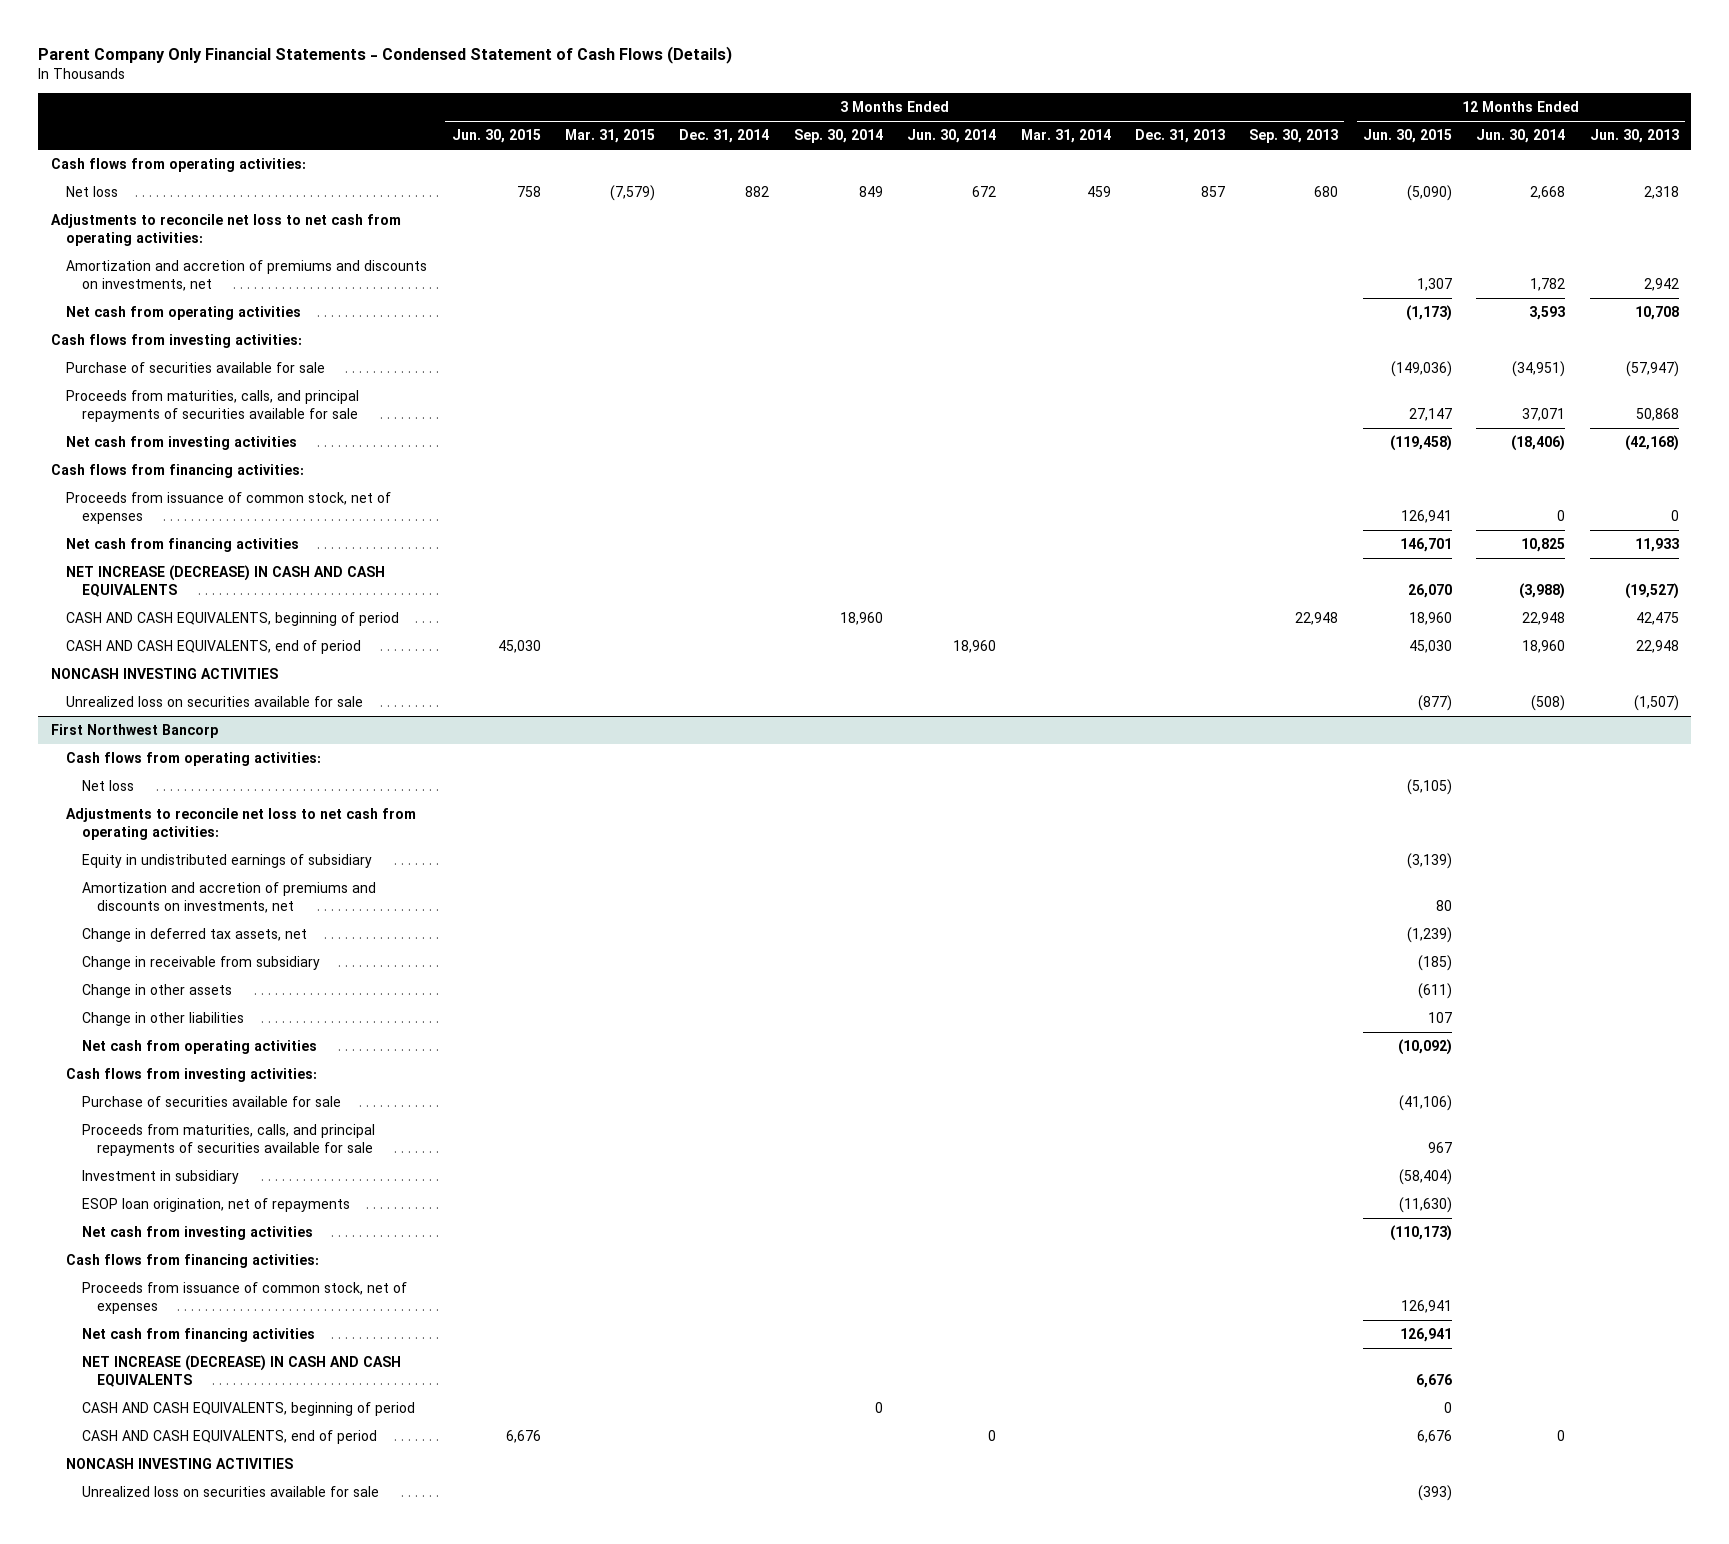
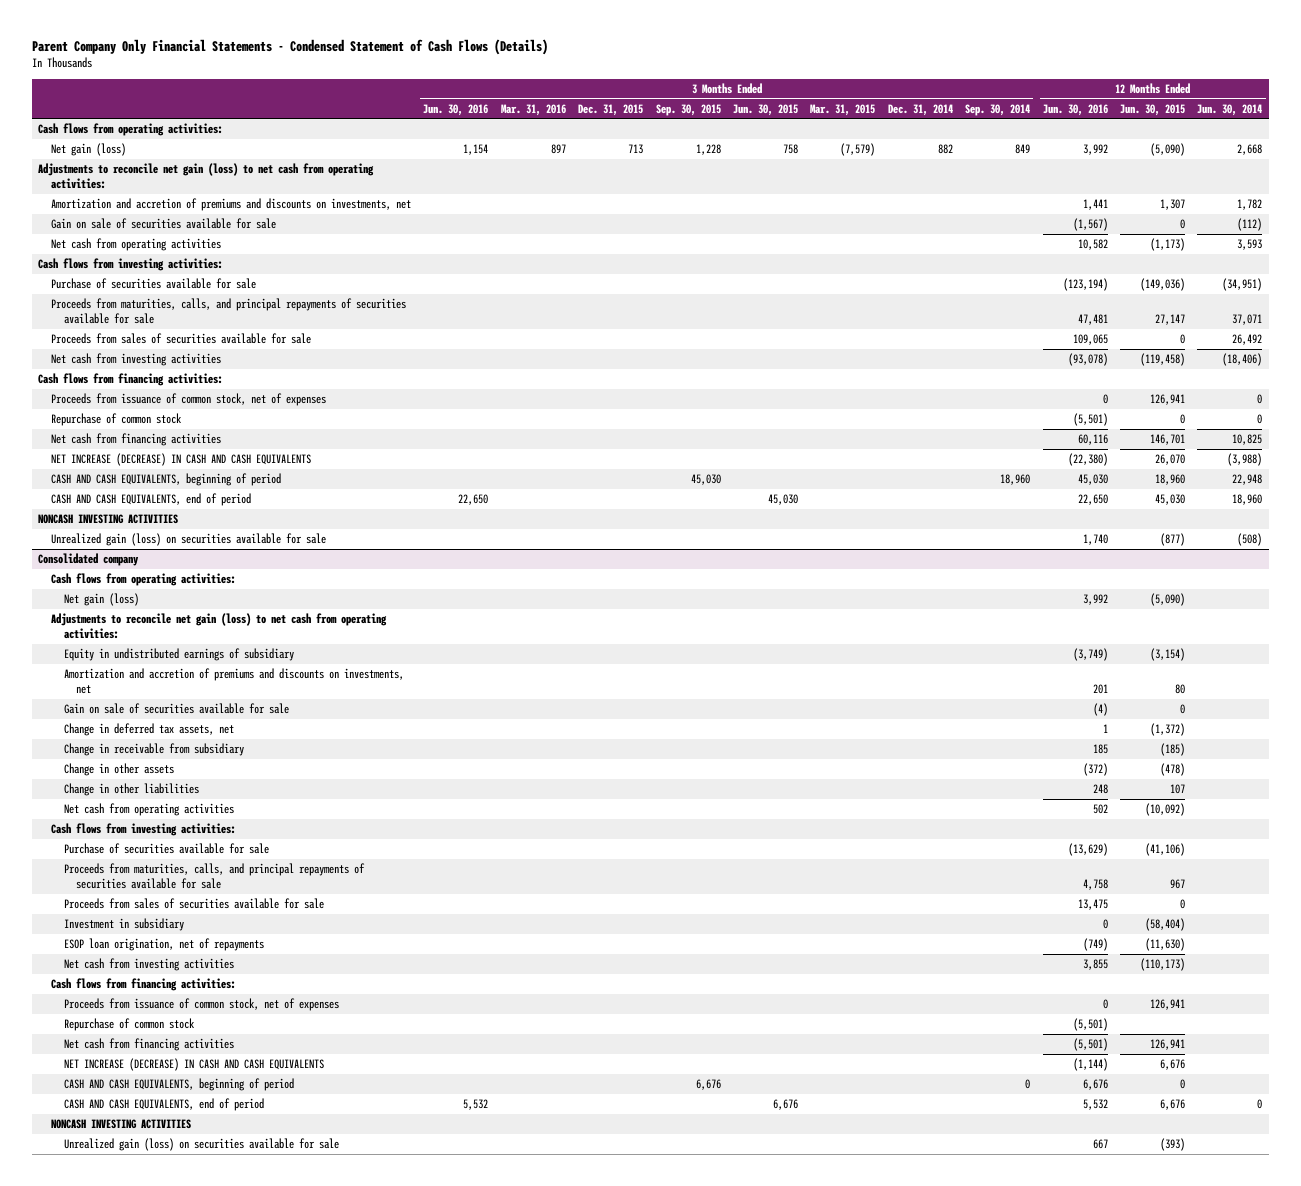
[907,129,997,144] Jun. 30, 2014 -> none
[1020,129,1111,144] Mar. 31, 2014 -> none
[1134,129,1225,144] Dec. 31, 2013 -> none
[1249,129,1339,144] Sep. 30, 2013 -> none
[1589,129,1679,144] Jun. 30, 2013 -> none
none -> [423,103,489,116] Jun. 30, 2016
none -> [500,103,566,116] Mar. 31, 2016
none -> [578,103,644,116] Dec. 31, 2015
none -> [655,103,721,116] Sep. 30, 2015
none -> [1042,103,1108,116] Jun. 30, 2016
[66,186,119,198] Net loss -> [51,142,127,156] Net gain (loss)
[50,214,401,246] Adjustments to reconcile net loss to net cash from operating activities: -> [38,162,375,189] Adjustments to reconcile net gain (loss) to net cash from operating activities:
none -> [51,217,277,229] Gain on sale of securities available for sale
none -> [51,332,312,344] Proceeds from sales of securities available for sale
none -> [51,412,183,426] Repurchase of common stock
[66,696,364,708] Unrealized loss on securities available for sale -> [51,532,327,546] Unrealized gain (loss) on securities available for sale
[50,724,218,739] First Northwest Bancorp -> [38,552,140,566] Consolidated company
[81,780,134,792] Net loss -> [63,592,139,606] Net gain (loss)
[1406,779,1452,796] (5,105) -> [1150,592,1186,606] (5,090)
[66,808,417,840] Adjustments to reconcile net loss to net cash from operating activities: -> [51,612,388,639] Adjustments to reconcile net gain (loss) to net cash from operating activities:
[1406,853,1452,870] (3,139) -> [1150,647,1186,661] (3,154)
none -> [63,702,289,714] Gain on sale of securities available for sale
[1406,927,1452,944] (1,239) -> [1150,722,1186,736] (1,372)
[1417,983,1452,1000] (611) -> [1160,762,1186,776] (478)
none -> [63,897,324,909] Proceeds from sales of securities available for sale
none -> [63,1017,195,1031] Repurchase of common stock
[81,1486,379,1498] Unrealized loss on securities available for sale -> [63,1137,339,1151] Unrealized gain (loss) on securities available for sale

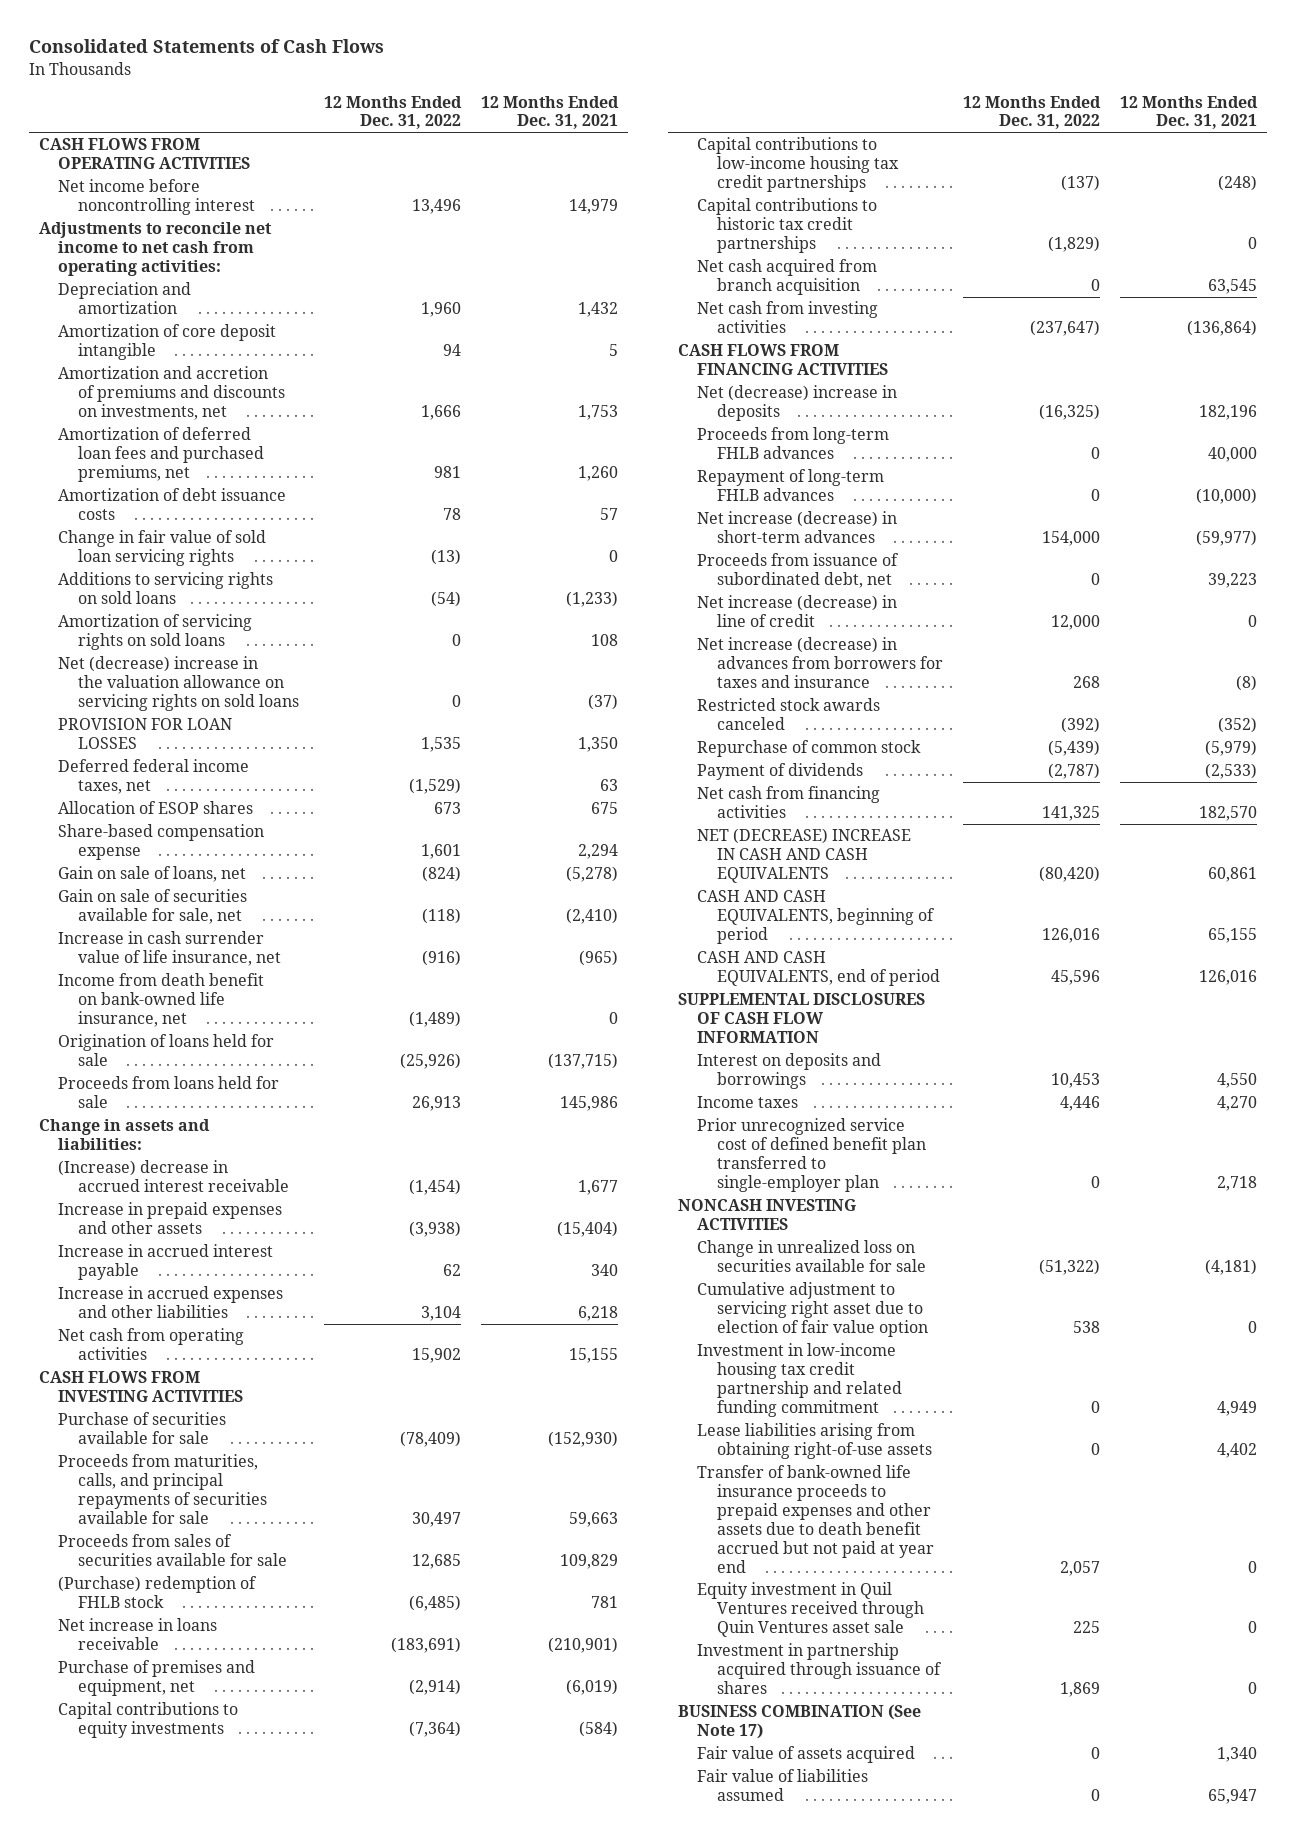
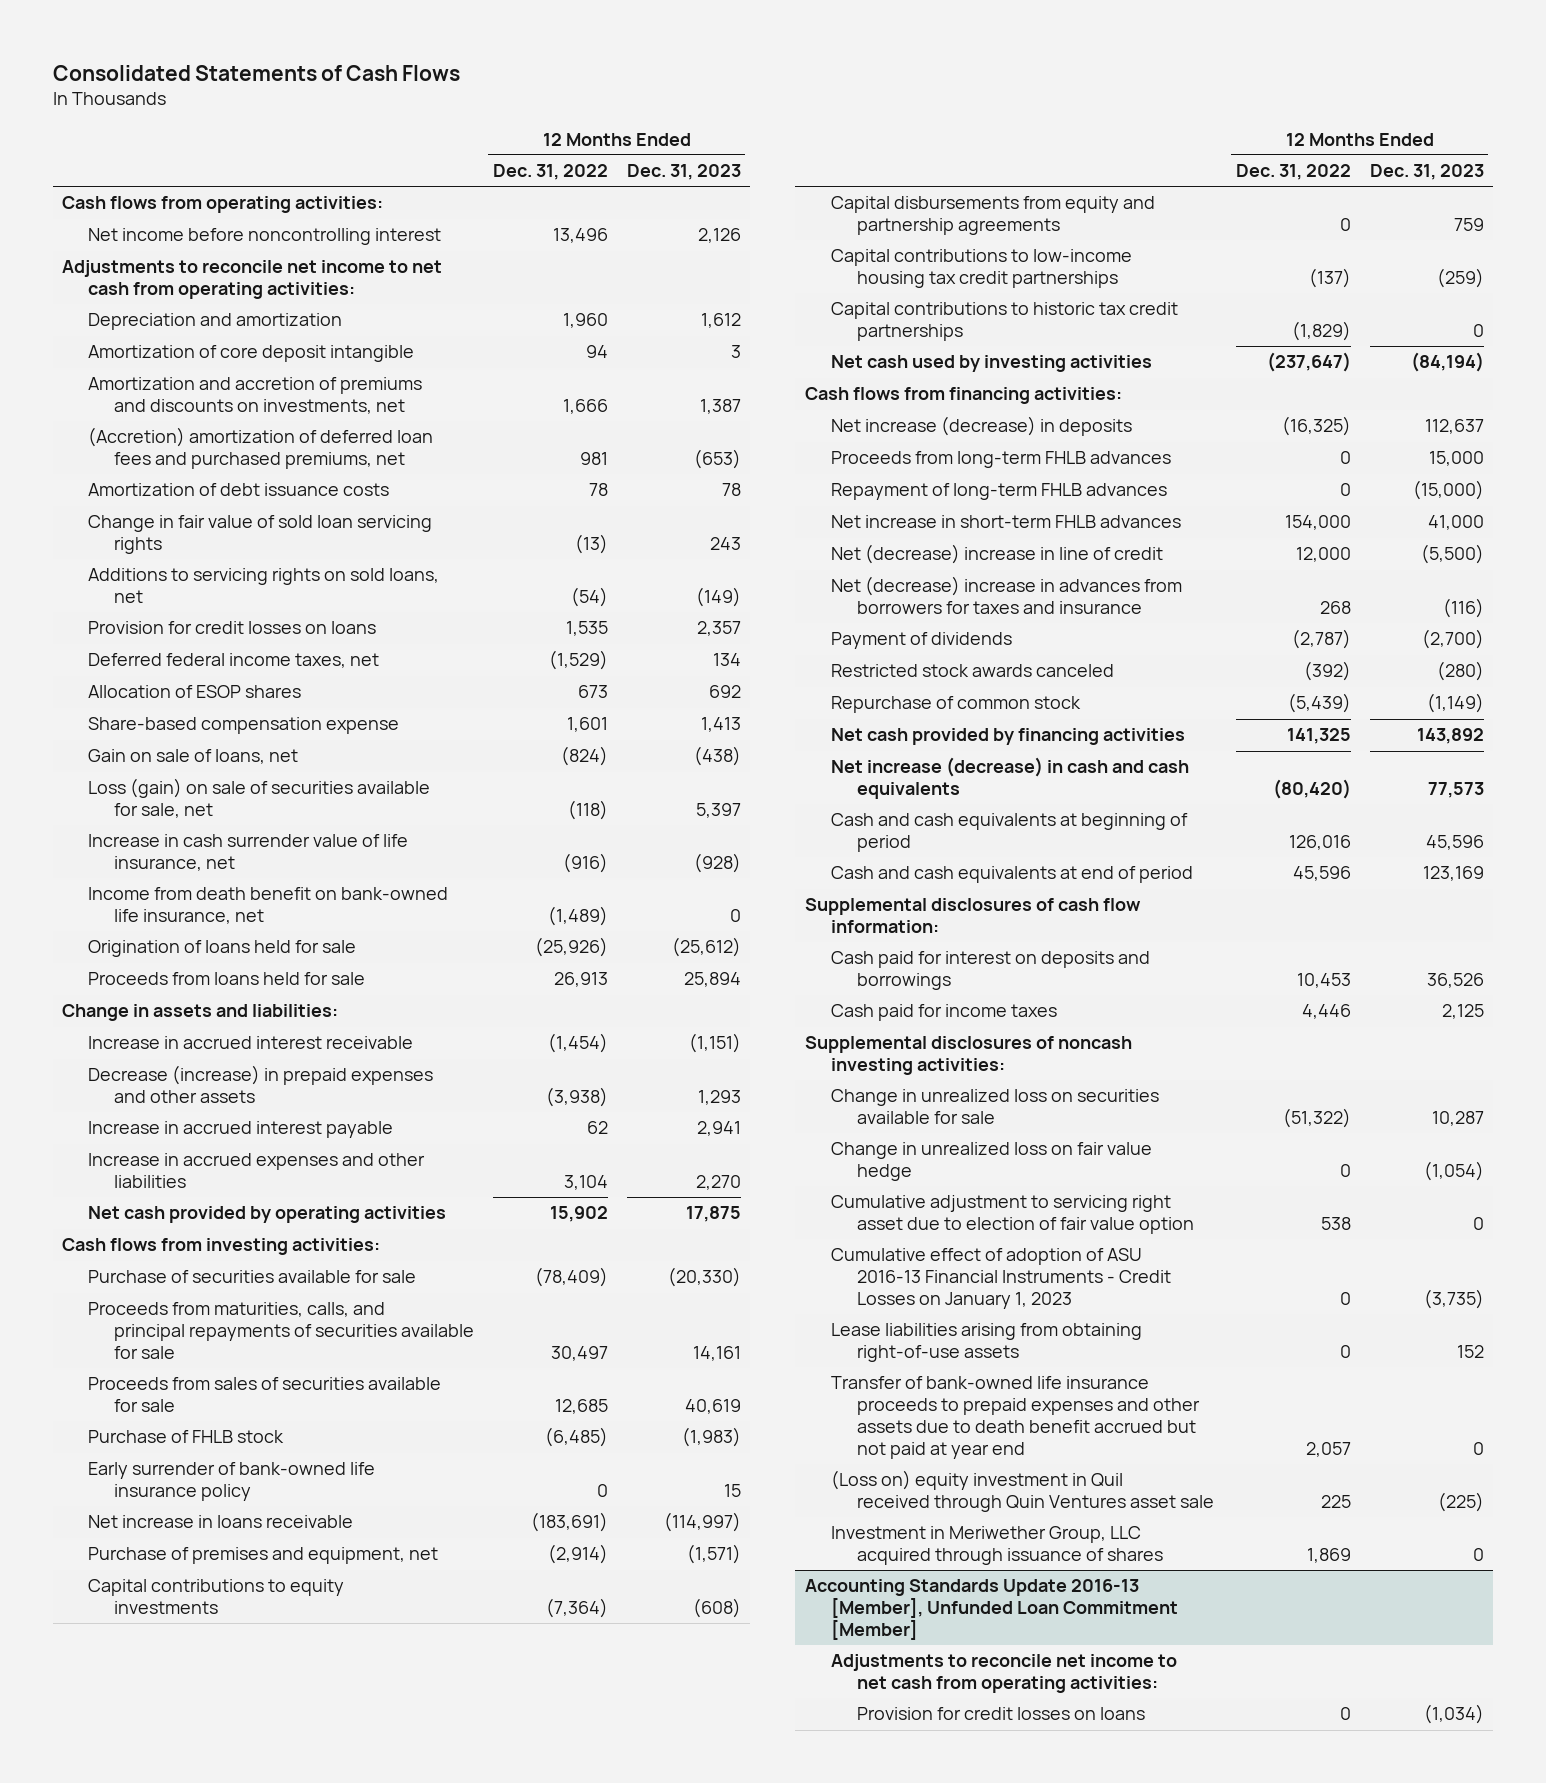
[480,95,619,130] 12 Months Ended Dec. 31, 2021 -> none
none -> [626,164,741,181] Dec. 31, 2023
[38,138,251,170] CASH FLOWS FROM OPERATING ACTIVITIES -> [61,196,383,214] Cash flows from operating activities:
[58,427,265,482] Amortization of deferred loan fees and purchased premiums, net -> [87,427,433,470] (Accretion) amortization of deferred loan fees and purchased premiums, net
[58,614,253,651] Amortization of servicing rights on sold loans -> none
[58,656,300,711] Net (decrease) increase in the valuation allowance on servicing rights on sold loans -> none
[58,572,274,605] Additions to servicing rights on sold loans -> [87,568,439,604] Additions to servicing rights on sold loans, net
[58,718,233,750] PROVISION FOR LOAN LOSSES -> [87,621,376,635] Provision for credit losses on loans
[58,889,248,925] Gain on sale of securities available for sale, net -> [87,778,430,819] Loss (gain) on sale of securities available for sale, net
[58,1160,290,1193] (Increase) decrease in accrued interest receivable -> [87,1036,413,1050] Increase in accrued interest receivable
[58,1202,283,1235] Increase in prepaid expenses and other assets -> [87,1065,433,1104] Decrease (increase) in prepaid expenses and other assets
[58,1328,245,1361] Net cash from operating activities -> [87,1206,446,1224] Net cash provided by operating activities
[38,1371,244,1403] CASH FLOWS FROM INVESTING ACTIVITIES -> [61,1238,380,1256] Cash flows from investing activities:
[58,1576,258,1609] (Purchase) redemption of FHLB stock -> [87,1430,284,1444] Purchase of FHLB stock
none -> [87,1462,375,1502] Early surrender of bank-owned life insurance policy
none -> [830,196,1155,236] Capital disbursements from equity and partnership agreements
[697,259,878,296] Net cash acquired from branch acquisition -> none
[697,301,879,334] Net cash from investing activities -> [830,355,1152,373] Net cash used by investing activities
[677,344,889,376] CASH FLOWS FROM FINANCING ACTIVITIES -> [804,387,1122,405] Cash flows from financing activities:
[697,385,898,422] Net (decrease) increase in deposits -> [830,416,1132,437] Net increase (decrease) in deposits
[697,553,900,589] Proceeds from issuance of subordinated debt, net -> none
[697,511,898,544] Net increase (decrease) in short-term advances -> [830,515,1181,529] Net increase in short-term FHLB advances
[697,595,898,628] Net increase (decrease) in line of credit -> [830,544,1163,565] Net (decrease) increase in line of credit
[697,637,944,688] Net increase (decrease) in advances from borrowers for taxes and insurance -> [830,576,1182,615] Net (decrease) increase in advances from borrowers for taxes and insurance
[697,763,864,781] Payment of dividends -> [830,632,1012,650] Payment of dividends
[697,1118,927,1192] Prior unrecognized service cost of defined benefit plan transferred to single-employer plan -> none
[697,786,881,819] Net cash from financing activities -> [830,728,1185,746] Net cash provided by financing activities
[697,828,912,883] NET (DECREASE) INCREASE IN CASH AND CASH EQUIVALENTS -> [830,757,1189,800] Net increase (decrease) in cash and cash equivalents
[697,890,936,944] CASH AND CASH EQUIVALENTS, beginning of period -> [830,813,1188,853] Cash and cash equivalents at beginning of period
[697,951,941,987] CASH AND CASH EQUIVALENTS, end of period -> [830,866,1193,884] Cash and cash equivalents at end of period
[677,993,925,1043] SUPPLEMENTAL DISCLOSURES OF CASH FLOW INFORMATION -> [804,898,1141,934] Supplemental disclosures of cash flow information:
[697,1053,882,1090] Interest on deposits and borrowings -> [830,951,1150,991] Cash paid for interest on deposits and borrowings
[697,1096,799,1109] Income taxes -> [830,1004,1057,1022] Cash paid for income taxes
[677,1199,856,1231] NONCASH INVESTING ACTIVITIES -> [804,1036,1132,1076] Supplemental disclosures of noncash investing activities:
none -> [830,1142,1152,1182] Change in unrealized loss on fair value hedge
[697,1343,903,1417] Investment in low-income housing tax credit partnership and related funding commitment -> none
none -> [830,1248,1171,1309] Cumulative effect of adoption of ASU 2016-13 Financial Instruments - Credit Losses on January 1, 2023
[677,1704,921,1740] BUSINESS COMBINATION (See Note 17) -> none
[697,1746,916,1764] Fair value of assets acquired -> none
[697,1769,869,1802] Fair value of liabilities assumed -> none
[697,1582,925,1637] Equity investment in Quil Ventures received through Quin Ventures asset sale -> [830,1470,1214,1513] (Loss on) equity investment in Quil received through Quin Ventures asset sale
[697,1643,943,1694] Investment in partnership acquired through issuance of shares -> [830,1526,1163,1566] Investment in Meriwether Group, LLC acquired through issuance of shares
none -> [804,1579,1178,1640] Accounting Standards Update 2016-13 [Member], Unfunded Loan Commitment [Member]
none -> [830,1654,1177,1694] Adjustments to reconcile net income to net cash from operating activities:
none -> [856,1707,1145,1721] Provision for credit losses on loans

